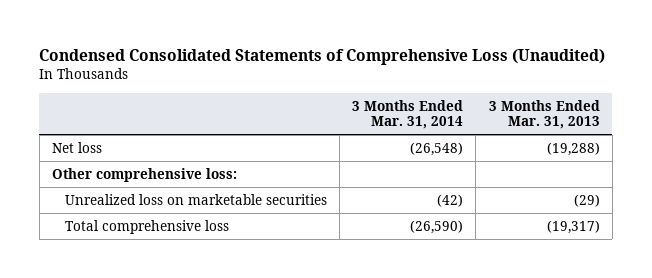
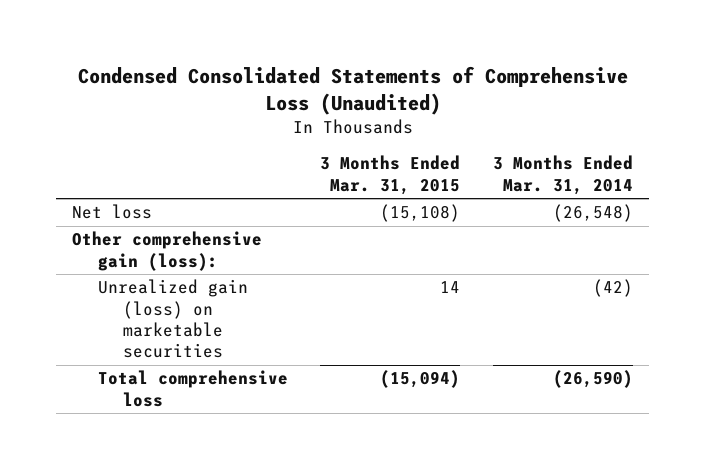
[488,99,600,130] 3 Months Ended Mar. 31, 2013 -> none
none -> [320,155,461,195] 3 Months Ended Mar. 31, 2015
[52,167,238,182] Other comprehensive loss: -> [72,231,263,271] Other comprehensive gain (loss):
[65,193,328,205] Unrealized loss on marketable securities -> [97,279,248,359] Unrealized gain (loss) on marketable securities

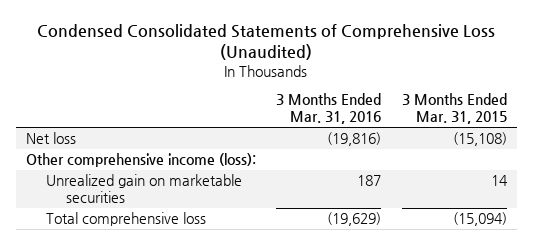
[492,155,633,195] 3 Months Ended Mar. 31, 2014 -> none
none -> [276,93,382,125] 3 Months Ended Mar. 31, 2016
[72,231,263,271] Other comprehensive gain (loss): -> [25,153,256,168] Other comprehensive income (loss):
[97,279,248,359] Unrealized gain (loss) on marketable securities -> [45,174,242,204] Unrealized gain on marketable securities

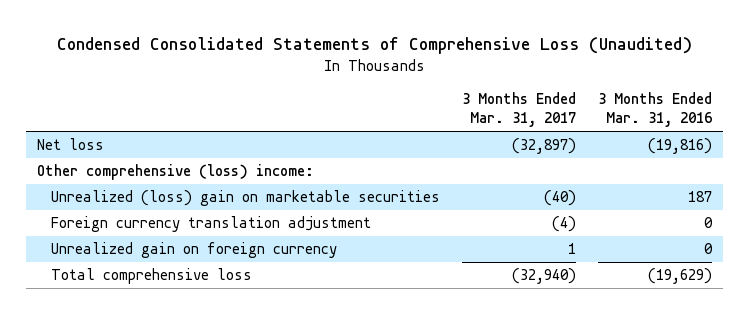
[402,93,508,125] 3 Months Ended Mar. 31, 2015 -> none
none -> [461,91,576,128] 3 Months Ended Mar. 31, 2017
[25,153,256,168] Other comprehensive income (loss): -> [37,164,315,181] Other comprehensive (loss) income:
[45,174,242,204] Unrealized gain on marketable securities -> [51,190,441,207] Unrealized (loss) gain on marketable securities
none -> [51,216,372,233] Foreign currency translation adjustment
none -> [51,242,338,259] Unrealized gain on foreign currency

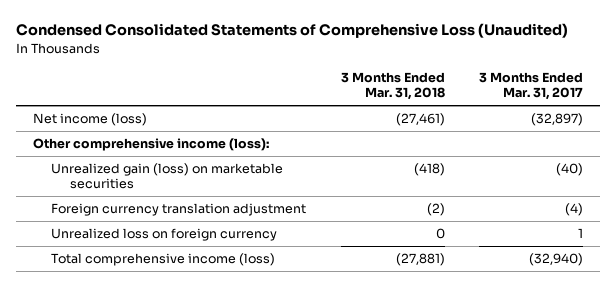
[597,91,712,128] 3 Months Ended Mar. 31, 2016 -> none
none -> [340,72,445,101] 3 Months Ended Mar. 31, 2018
[37,138,105,151] Net loss -> [32,112,147,126] Net income (loss)
[37,164,315,181] Other comprehensive (loss) income: -> [32,137,269,151] Other comprehensive income (loss):
[51,190,441,207] Unrealized (loss) gain on marketable securities -> [51,162,284,190] Unrealized gain (loss) on marketable securities
[51,242,338,259] Unrealized gain on foreign currency -> [51,227,278,241] Unrealized loss on foreign currency
[51,268,253,285] Total comprehensive loss -> [51,252,276,266] Total comprehensive income (loss)

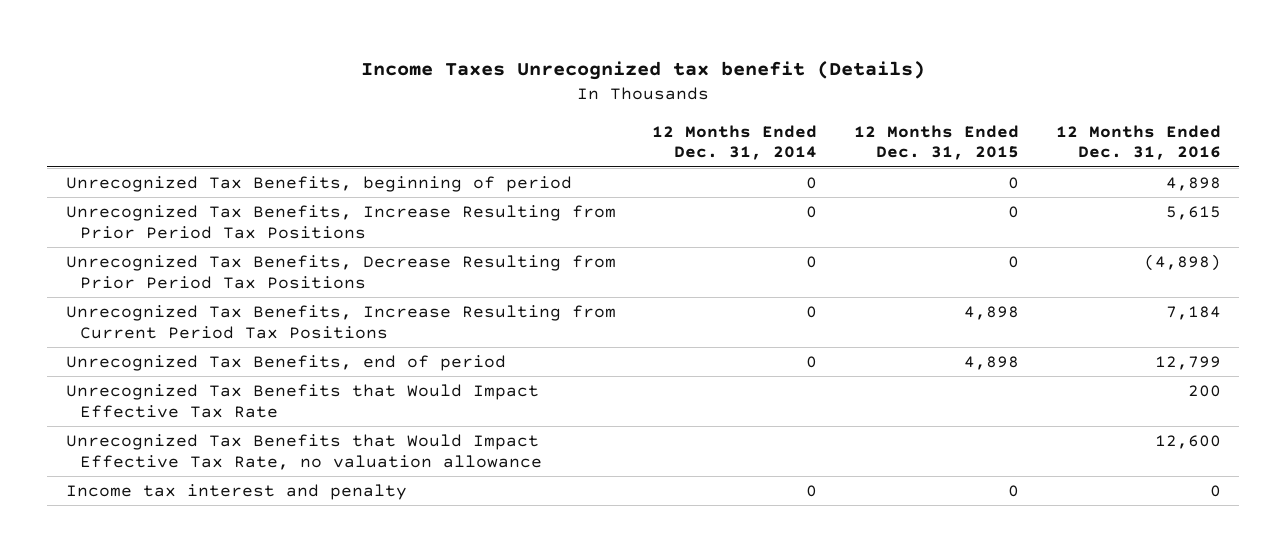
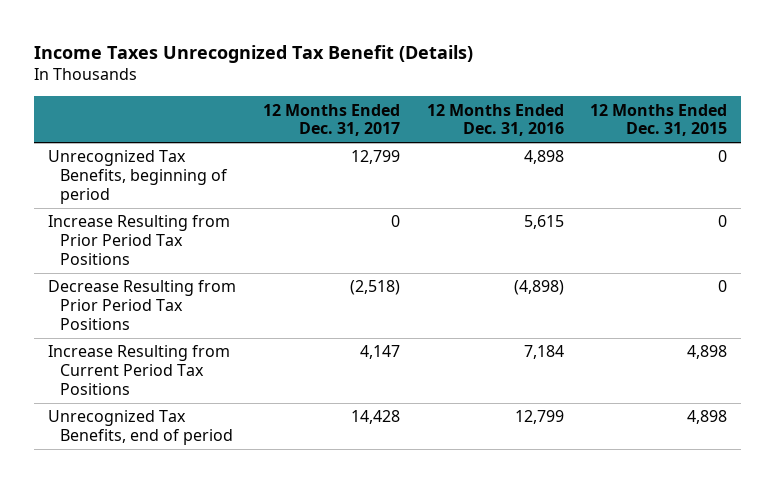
[361,60,926,80] Income Taxes Unrecognized tax benefit (Details) -> [34,44,474,63] Income Taxes Unrecognized Tax Benefit (Details)
[652,124,818,161] 12 Months Ended Dec. 31, 2014 -> none
none -> [262,103,400,137] 12 Months Ended Dec. 31, 2017
[65,204,616,239] Unrecognized Tax Benefits, Increase Resulting from Prior Period Tax Positions -> [47,215,230,265] Increase Resulting from Prior Period Tax Positions
[65,254,616,289] Unrecognized Tax Benefits, Decrease Resulting from Prior Period Tax Positions -> [47,280,236,330] Decrease Resulting from Prior Period Tax Positions
[65,304,616,339] Unrecognized Tax Benefits, Increase Resulting from Current Period Tax Positions -> [47,345,230,395] Increase Resulting from Current Period Tax Positions
[65,383,539,418] Unrecognized Tax Benefits that Would Impact Effective Tax Rate -> none
[65,433,542,470] Unrecognized Tax Benefits that Would Impact Effective Tax Rate, no valuation allowance -> none
[65,483,407,500] Income tax interest and penalty -> none

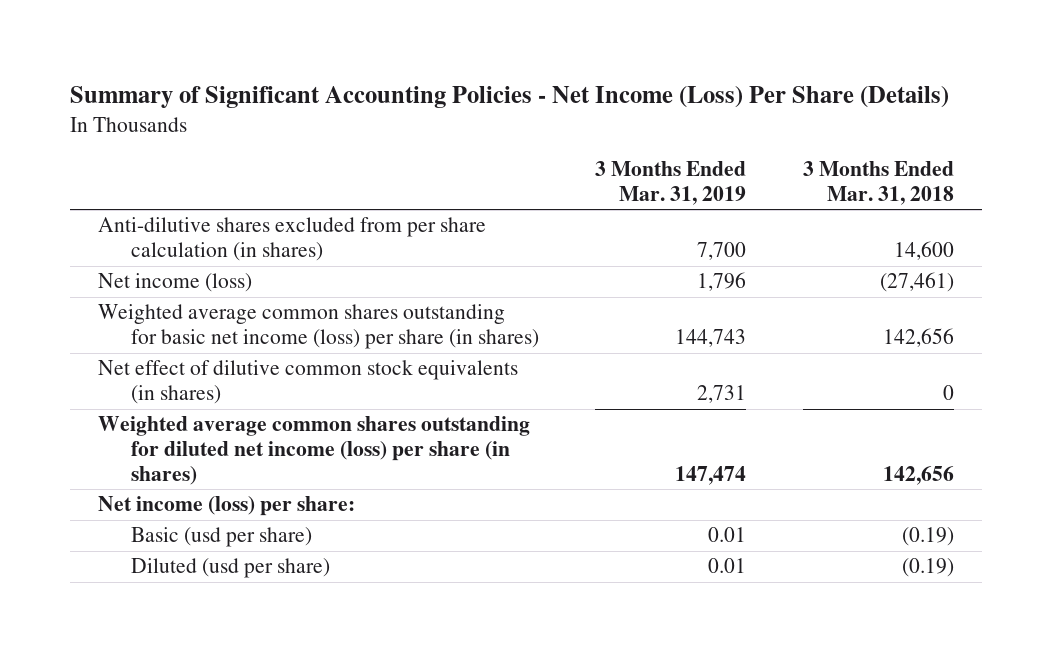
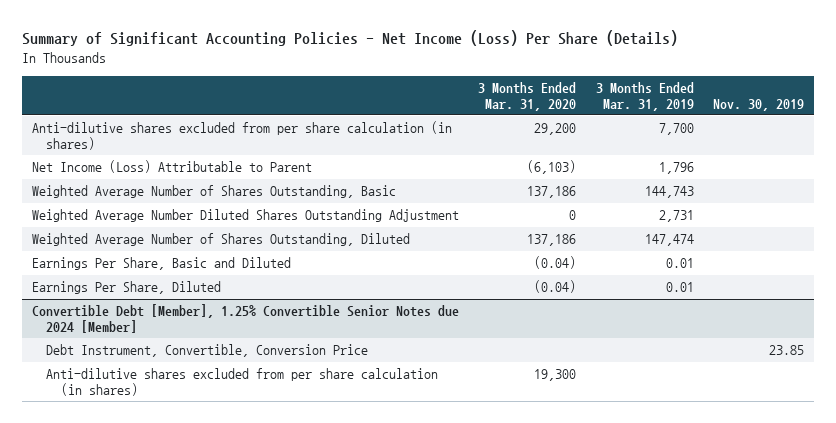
[802,161,954,205] 3 Months Ended Mar. 31, 2018 -> none
none -> [478,81,577,111] 3 Months Ended Mar. 31, 2020
none -> [712,98,804,111] Nov. 30, 2019
[98,496,356,517] Net income (loss) per share: -> none
[130,527,312,548] Basic (usd per share) -> none
[98,273,253,293] Net income (loss) -> [31,160,312,174] Net Income (Loss) Attributable to Parent
[98,304,539,350] Weighted average common shares outstanding for basic net income (loss) per share (in shares) -> [31,185,396,199] Weighted Average Number of Shares Outstanding, Basic
[98,360,519,405] Net effect of dilutive common stock equivalents (in shares) -> [31,209,459,223] Weighted Average Number Diluted Shares Outstanding Adjustment
[98,416,531,486] Weighted average common shares outstanding for diluted net income (loss) per share (in shares) -> [31,233,410,247] Weighted Average Number of Shares Outstanding, Diluted
none -> [31,257,291,271] Earnings Per Share, Basic and Diluted
[130,558,330,579] Diluted (usd per share) -> [31,281,221,295] Earnings Per Share, Diluted
none -> [31,304,459,334] Convertible Debt [Member], 1.25% Convertible Senior Notes due 2024 [Member]
none -> [46,344,369,358] Debt Instrument, Convertible, Conversion Price
none -> [46,368,439,397] Anti-dilutive shares excluded from per share calculation (in shares)

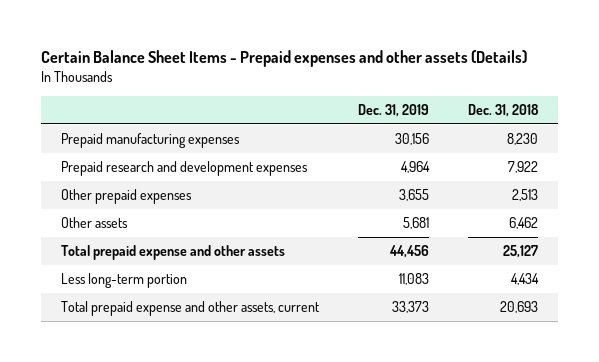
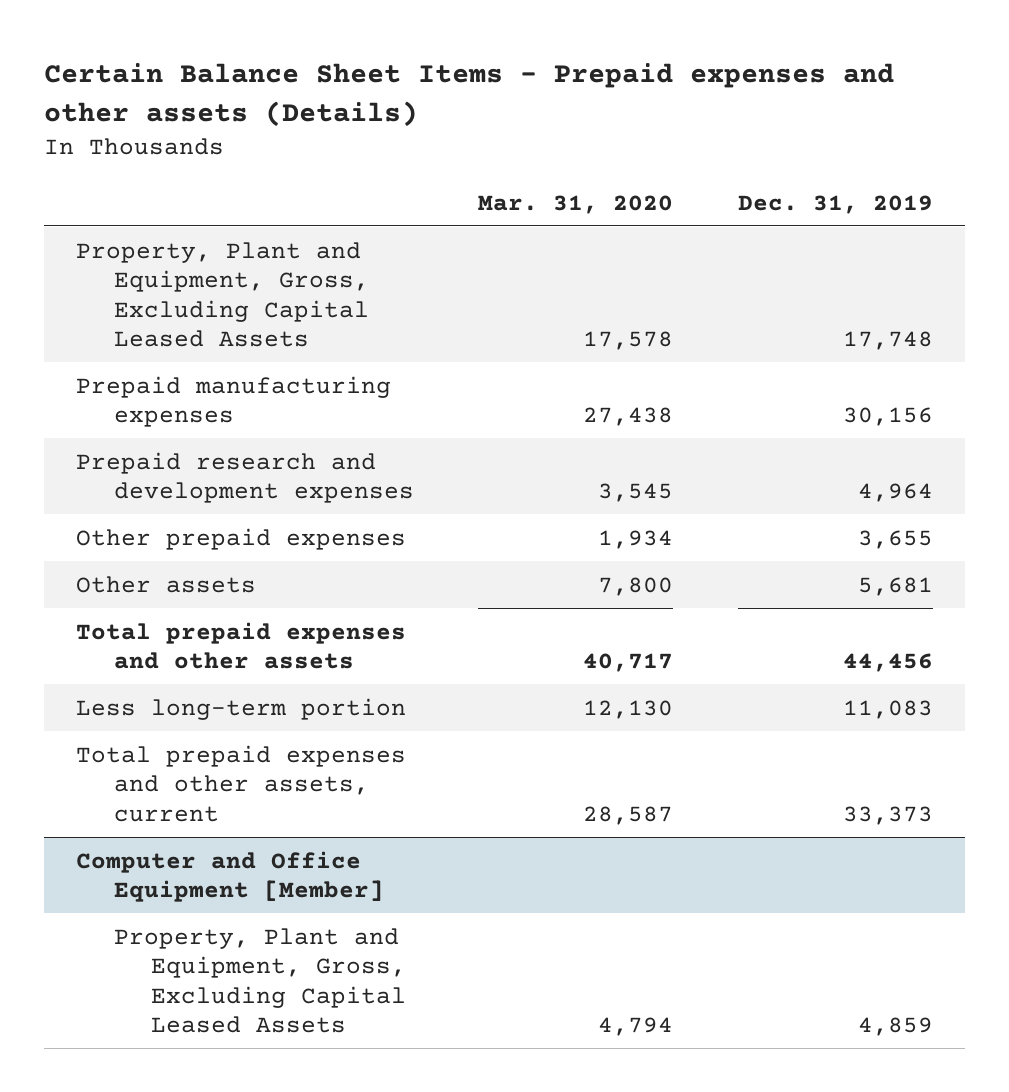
[468,103,540,117] Dec. 31, 2018 -> none
none -> [478,194,674,214] Mar. 31, 2020
none -> [76,241,369,348] Property, Plant and Equipment, Gross, Excluding Capital Leased Assets
[60,245,285,261] Total prepaid expense and other assets -> [76,621,407,670] Total prepaid expenses and other assets
[60,301,320,317] Total prepaid expense and other assets, current -> [76,744,407,822] Total prepaid expenses and other assets, current
none -> [76,850,384,903] Computer and Office Equipment [Member]
none -> [113,927,406,1034] Property, Plant and Equipment, Gross, Excluding Capital Leased Assets

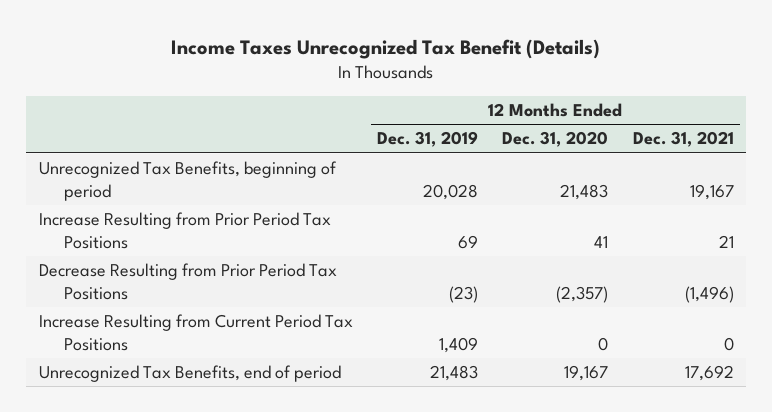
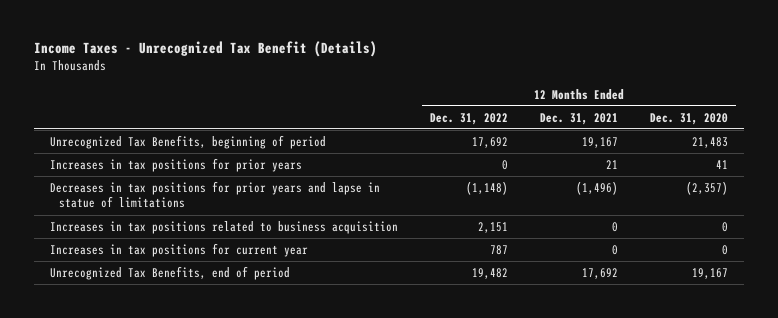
[171,39,601,60] Income Taxes Unrecognized Tax Benefit (Details) -> [33,41,377,58] Income Taxes - Unrecognized Tax Benefit (Details)
[376,131,478,148] Dec. 31, 2019 -> none
none -> [429,112,508,125] Dec. 31, 2022
[38,212,331,249] Increase Resulting from Prior Period Tax Positions -> [49,157,302,172] Increases in tax positions for prior years
[38,263,337,300] Decrease Resulting from Prior Period Tax Positions -> [49,180,380,209] Decreases in tax positions for prior years and lapse in statue of limitations
none -> [49,220,398,234] Increases in tax positions related to business acquisition
[38,314,353,351] Increase Resulting from Current Period Tax Positions -> [49,242,308,257] Increases in tax positions for current year

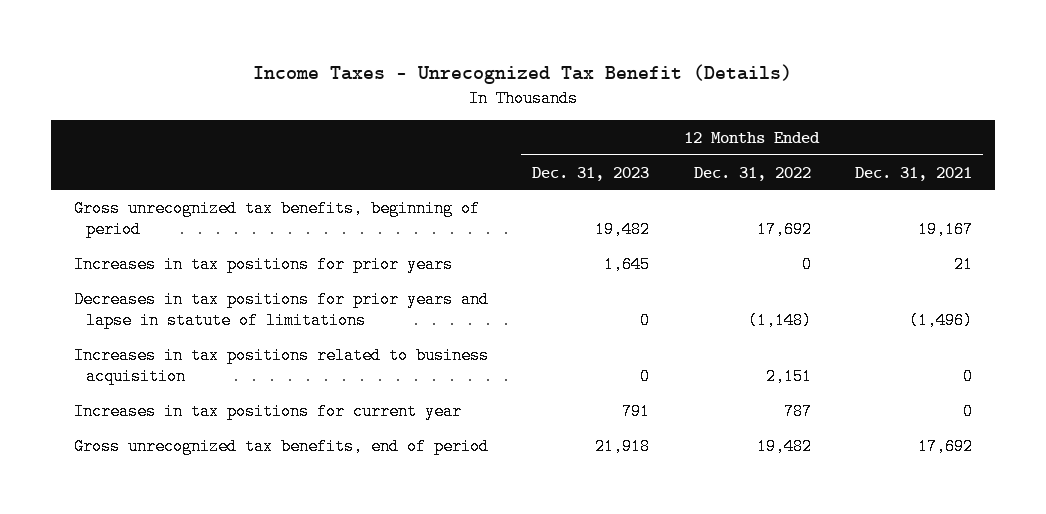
[650,112,729,125] Dec. 31, 2020 -> none
none -> [532,166,650,181] Dec. 31, 2023
[49,134,326,149] Unrecognized Tax Benefits, beginning of period -> [73,199,480,239] Gross unrecognized tax benefits, beginning of period
[49,180,380,209] Decreases in tax positions for prior years and lapse in statue of limitations -> [73,290,489,330] Decreases in tax positions for prior years and lapse in statute of limitations
[49,265,290,280] Unrecognized Tax Benefits, end of period -> [73,437,489,455] Gross unrecognized tax benefits, end of period

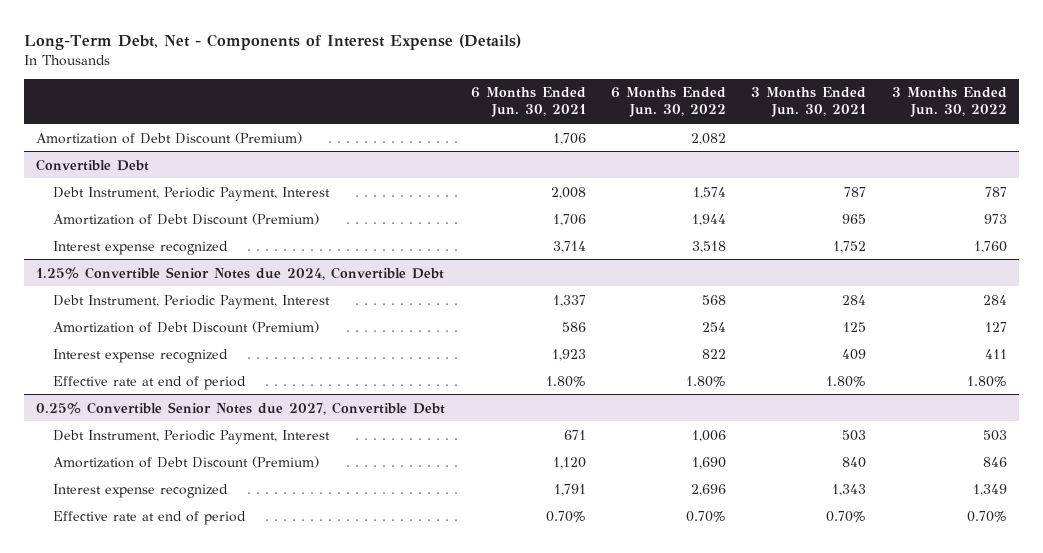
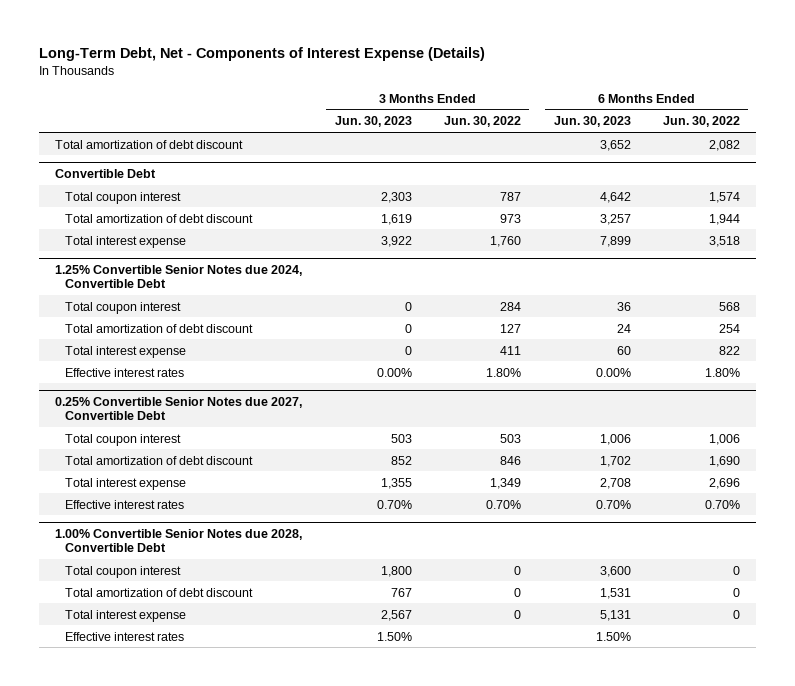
[470,87,586,118] 6 Months Ended Jun. 30, 2021 -> none
[751,87,867,118] 3 Months Ended Jun. 30, 2021 -> none
none -> [334,116,412,128] Jun. 30, 2023
none -> [553,116,631,128] Jun. 30, 2023
[36,131,303,144] Amortization of Debt Discount (Premium) -> [55,139,244,149] Total amortization of debt discount
[53,186,331,201] Debt Instrument, Periodic Payment, Interest -> [64,191,181,204] Total coupon interest
[53,212,320,225] Amortization of Debt Discount (Premium) -> [64,213,253,223] Total amortization of debt discount
[53,240,229,255] Interest expense recognized -> [64,235,186,248] Total interest expense
[53,294,331,309] Debt Instrument, Periodic Payment, Interest -> [64,301,181,314] Total coupon interest
[53,320,320,333] Amortization of Debt Discount (Premium) -> [64,323,253,333] Total amortization of debt discount
[53,348,229,363] Interest expense recognized -> [64,345,186,358] Total interest expense
[53,375,247,390] Effective rate at end of period -> [64,367,184,377] Effective interest rates
[53,429,331,444] Debt Instrument, Periodic Payment, Interest -> [64,433,181,446] Total coupon interest
[53,455,320,468] Amortization of Debt Discount (Premium) -> [64,455,253,465] Total amortization of debt discount
[53,483,229,498] Interest expense recognized -> [64,477,186,490] Total interest expense
[53,510,247,525] Effective rate at end of period -> [64,499,184,509] Effective interest rates
none -> [55,528,303,553] 1.00% Convertible Senior Notes due 2028, Convertible Debt
none -> [64,565,181,578] Total coupon interest
none -> [64,587,253,597] Total amortization of debt discount
none -> [64,609,186,622] Total interest expense
none -> [64,631,184,641] Effective interest rates

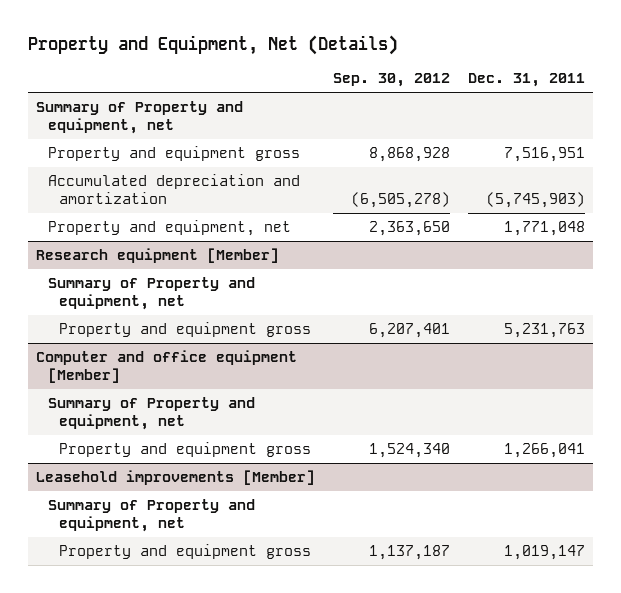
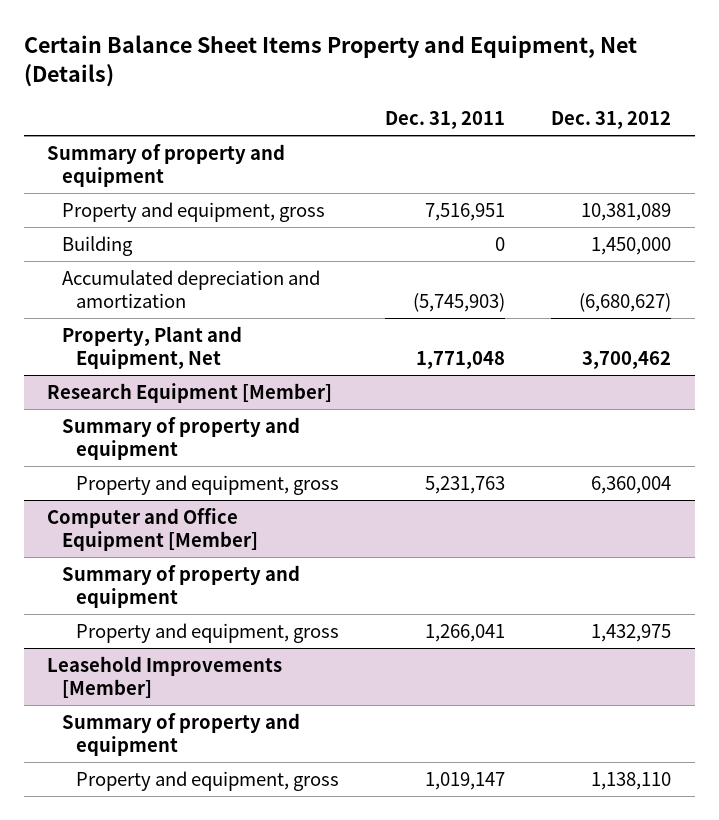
[27,34,398,55] Property and Equipment, Net (Details) -> [24,35,638,88] Certain Balance Sheet Items Property and Equipment, Net (Details)
[333,73,451,88] Sep. 30, 2012 -> none
none -> [551,110,672,129] Dec. 31, 2012
[36,101,244,134] Summary of Property and equipment, net -> [47,144,286,187] Summary of property and equipment
[47,146,300,162] Property and equipment gross -> [61,202,325,223] Property and equipment, gross
none -> [61,236,133,257] Building
[47,220,291,237] Property and equipment, net -> [61,326,242,369] Property, Plant and Equipment, Net
[36,248,280,264] Research equipment [Member] -> [47,383,333,404] Research Equipment [Member]
[47,277,255,310] Summary of Property and equipment, net -> [61,417,300,460] Summary of property and equipment
[59,322,312,338] Property and equipment gross -> [75,475,339,496] Property and equipment, gross
[36,350,298,383] Computer and office equipment [Member] -> [47,508,258,551] Computer and Office Equipment [Member]
[47,397,255,430] Summary of Property and equipment, net -> [61,565,300,608] Summary of property and equipment
[59,442,312,458] Property and equipment gross -> [75,623,339,644] Property and equipment, gross
[36,470,316,486] Leasehold improvements [Member] -> [47,656,283,698] Leasehold Improvements [Member]
[47,499,255,532] Summary of Property and equipment, net -> [61,713,300,756] Summary of property and equipment
[59,544,312,560] Property and equipment gross -> [75,771,339,792] Property and equipment, gross

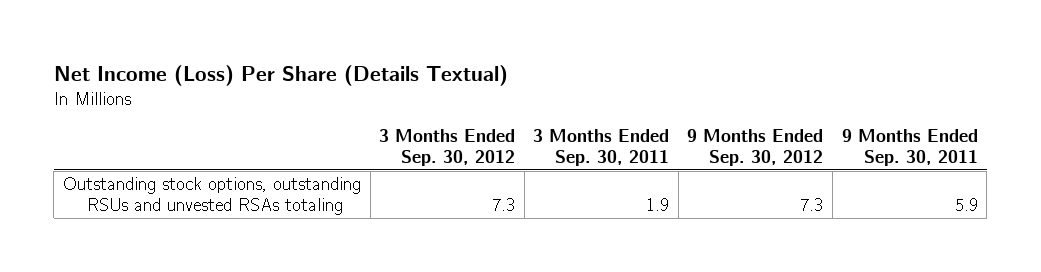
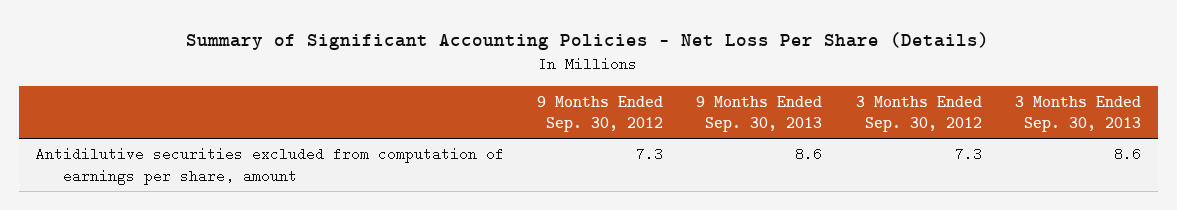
[53,65,508,87] Net Income (Loss) Per Share (Details Textual) -> [186,31,990,50] Summary of Significant Accounting Policies - Net Loss Per Share (Details)
[533,128,670,166] 3 Months Ended Sep. 30, 2011 -> none
[841,128,978,166] 9 Months Ended Sep. 30, 2011 -> none
none -> [696,95,823,133] 9 Months Ended Sep. 30, 2013
none -> [1015,95,1142,133] 3 Months Ended Sep. 30, 2013
[63,176,362,216] Outstanding stock options, outstanding RSUs and unvested RSAs totaling -> [35,147,504,186] Antidilutive securities excluded from computation of earnings per share, amount

